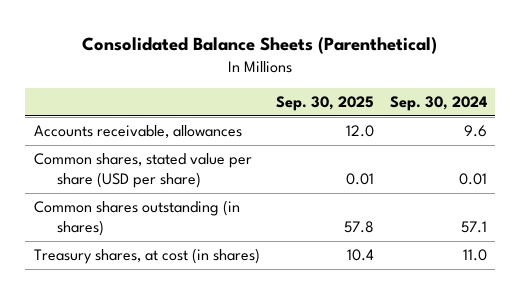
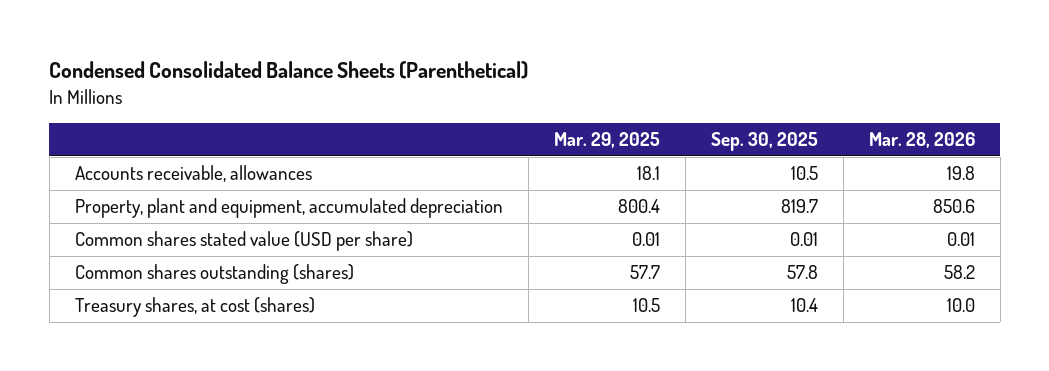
[82,37,438,55] Consolidated Balance Sheets (Parenthetical) -> [49,61,529,80] Condensed Consolidated Balance Sheets (Parenthetical)
[389,96,487,112] Sep. 30, 2024 -> none
none -> [553,132,660,149] Mar. 29, 2025
none -> [868,132,975,149] Mar. 28, 2026
[345,125,374,138] 12.0 -> [790,166,818,181] 10.5
none -> [74,198,503,219] Property, plant and equipment, accumulated depreciation
[33,153,252,189] Common shares, stated value per share (USD per share) -> [74,231,413,252] Common shares stated value (USD per share)
[33,200,240,237] Common shares outstanding (in shares) -> [74,264,354,285] Common shares outstanding (shares)
[33,248,260,265] Treasury shares, at cost (in shares) -> [74,297,315,318] Treasury shares, at cost (shares)

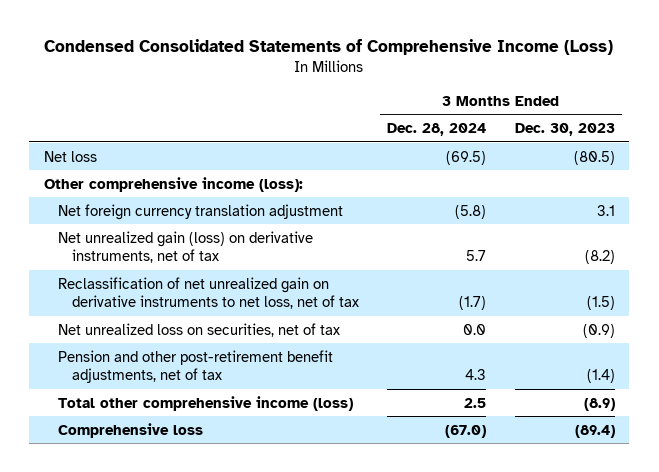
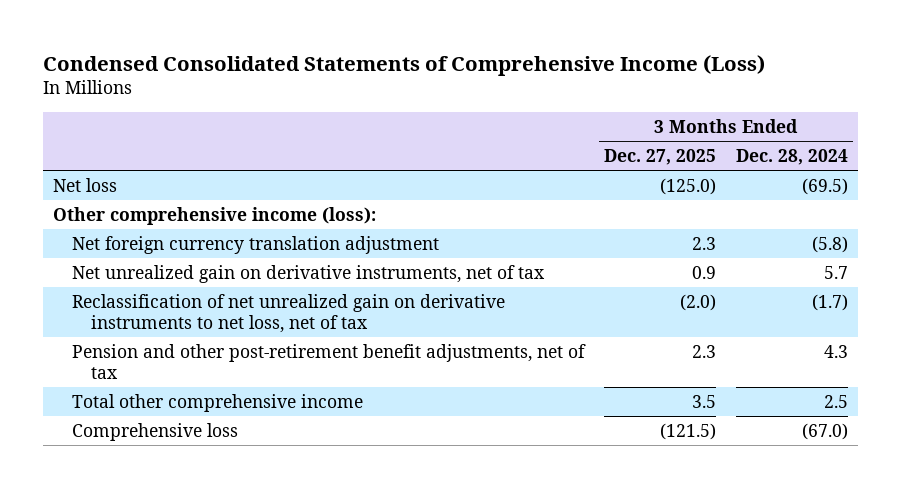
[515,123,616,137] Dec. 30, 2023 -> none
none -> [603,148,716,165] Dec. 27, 2025
[57,230,313,264] Net unrealized gain (loss) on derivative instruments, net of tax -> [72,264,546,283] Net unrealized gain on derivative instruments, net of tax
[57,322,340,337] Net unrealized loss on securities, net of tax -> none
[57,395,353,411] Total other comprehensive income (loss) -> [72,393,364,412] Total other comprehensive income

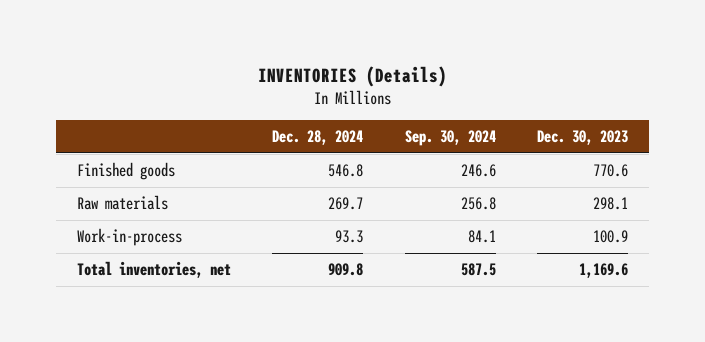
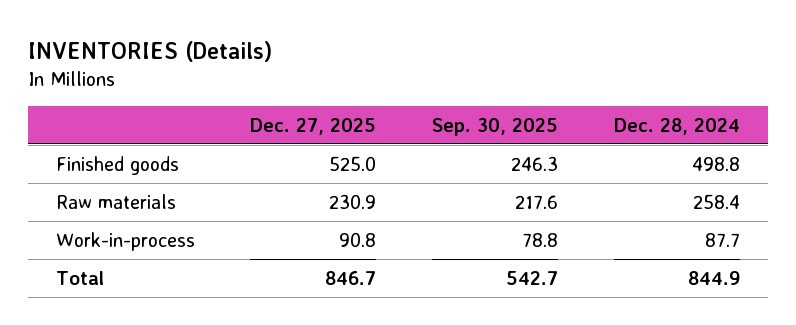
[404,130,496,147] Sep. 30, 2024 -> none
[537,130,629,146] Dec. 30, 2023 -> none
none -> [250,117,377,135] Dec. 27, 2025
none -> [432,117,559,136] Sep. 30, 2025
[328,164,364,178] 546.8 -> [692,156,741,171] 498.8
[328,197,364,211] 269.7 -> [693,193,741,209] 258.4
[335,230,364,244] 93.3 -> [705,232,741,247] 87.7
[77,261,232,279] Total inventories, net -> [55,270,104,285] Total
[328,263,364,277] 909.8 -> [688,270,741,285] 844.9

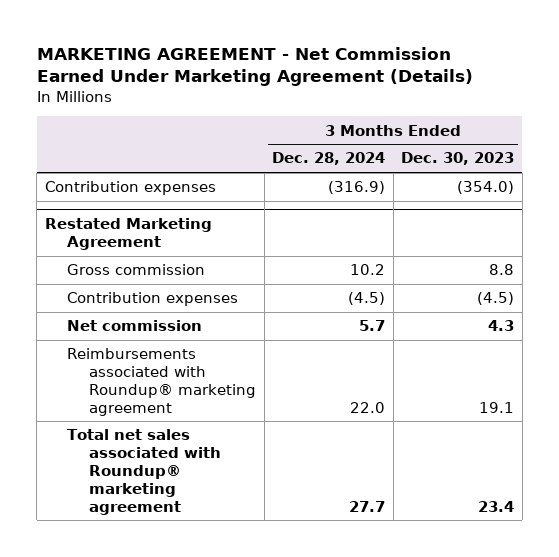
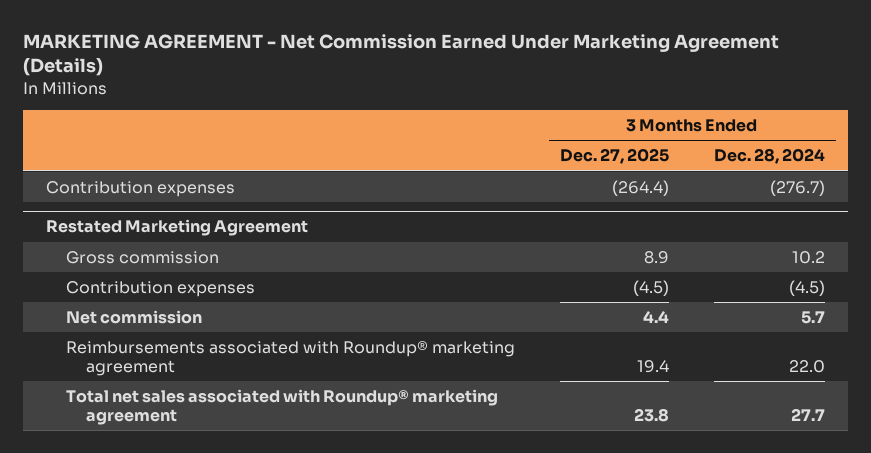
[401,152,515,166] Dec. 30, 2023 -> none
none -> [559,148,669,165] Dec. 27, 2025
[328,181,386,195] (316.9) -> [769,180,825,197] (276.7)

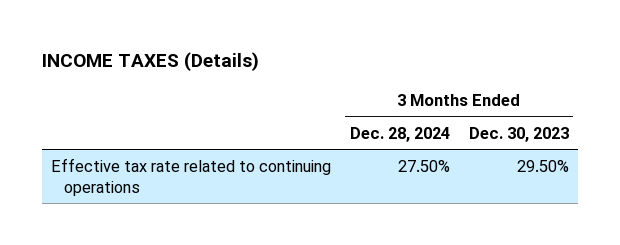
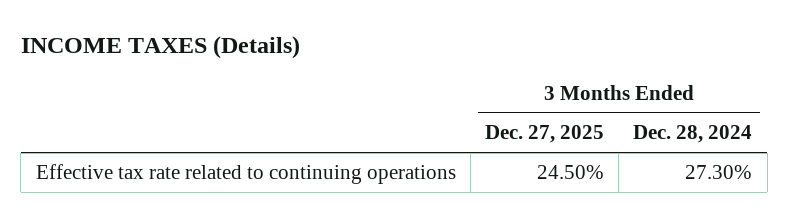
[468,126,569,142] Dec. 30, 2023 -> none
none -> [484,125,604,144] Dec. 27, 2025
[397,160,450,173] 27.50% -> [685,165,753,180] 27.30%

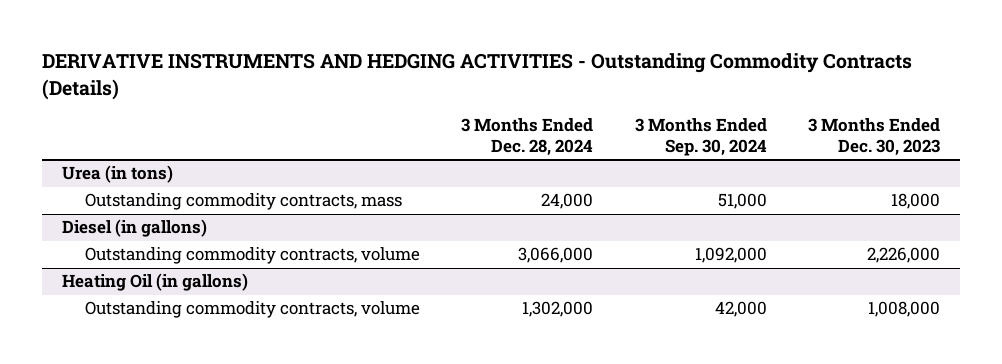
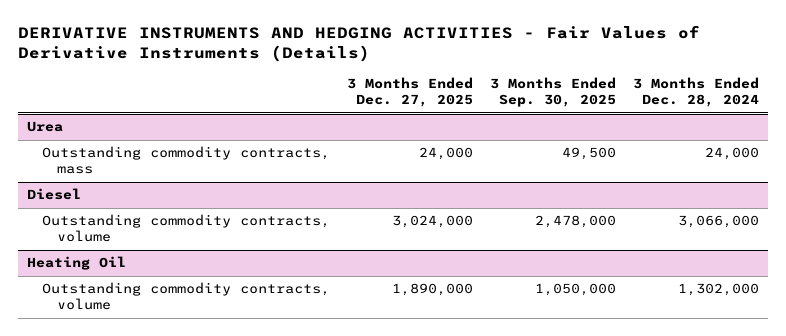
[41,53,912,100] DERIVATIVE INSTRUMENTS AND HEDGING ACTIVITIES - Outstanding Commodity Contracts (Details) -> [18,25,701,63] DERIVATIVE INSTRUMENTS AND HEDGING ACTIVITIES - Fair Values of Derivative Instruments (Details)
[634,118,767,156] 3 Months Ended Sep. 30, 2024 -> none
[807,118,940,156] 3 Months Ended Dec. 30, 2023 -> none
none -> [346,77,473,108] 3 Months Ended Dec. 27, 2025
none -> [489,77,616,108] 3 Months Ended Sep. 30, 2025
[62,165,174,184] Urea (in tons) -> [26,121,63,133] Urea
[62,219,208,238] Diesel (in gallons) -> [26,188,81,201] Diesel
[62,273,249,292] Heating Oil (in gallons) -> [26,256,126,271] Heating Oil

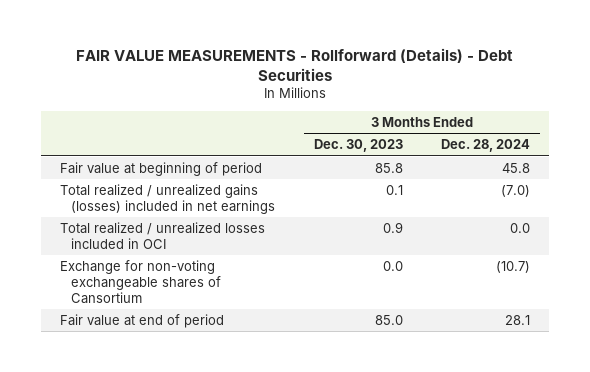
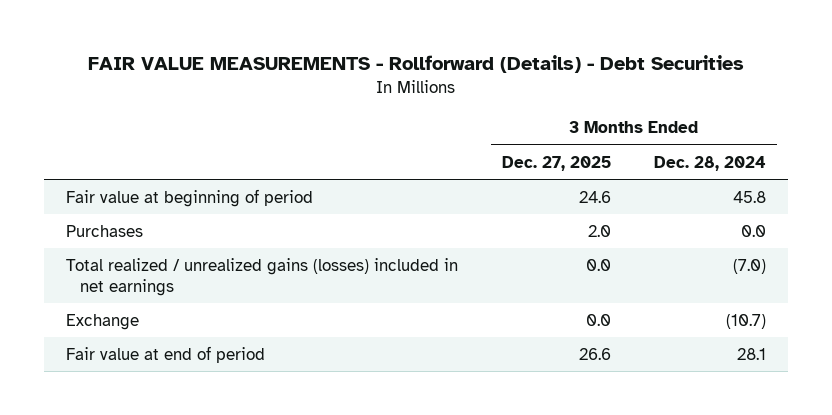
[313,139,403,153] Dec. 30, 2023 -> none
none -> [501,155,611,171] Dec. 27, 2025
none -> [65,224,143,237] Purchases
[59,221,265,249] Total realized / unrealized losses included in OCI -> none
[59,259,222,304] Exchange for non-voting exchangeable shares of Cansortium -> [65,313,139,330] Exchange

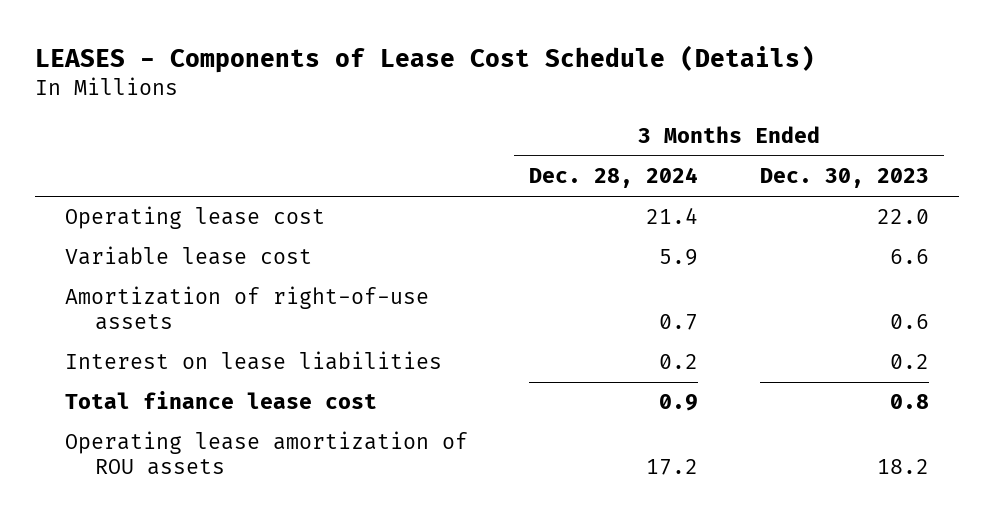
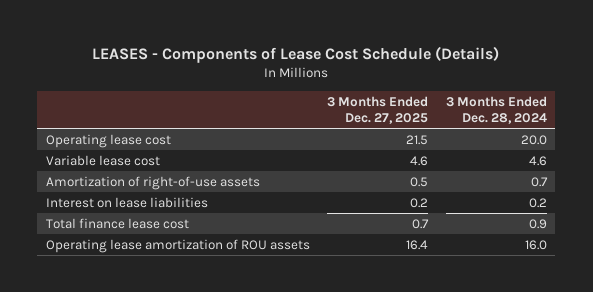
[759,168,929,189] Dec. 30, 2023 -> none
none -> [327,95,429,125] 3 Months Ended Dec. 27, 2025
[646,207,699,225] 21.4 -> [520,134,547,145] 20.0
[659,249,699,267] 5.9 -> [528,155,547,166] 4.6
[646,459,699,476] 17.2 -> [524,239,547,250] 16.0

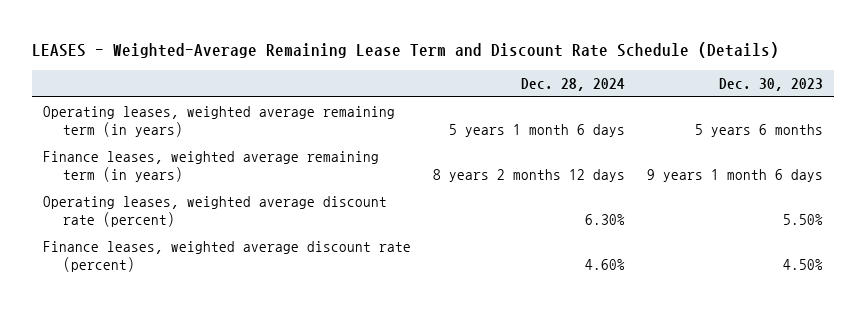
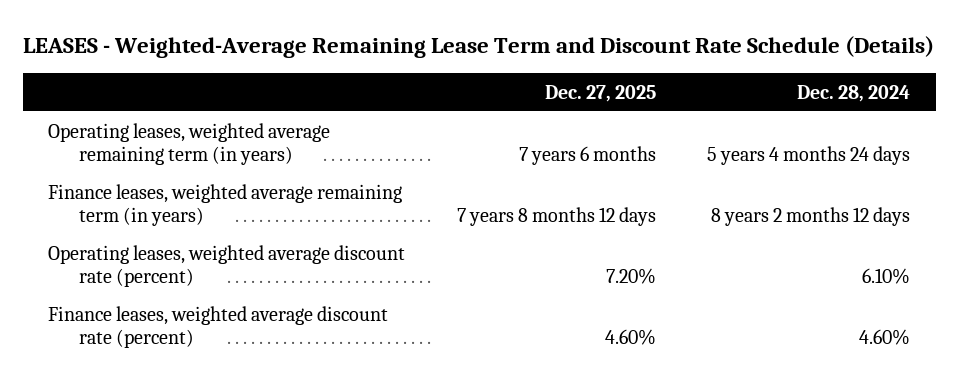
[718,77,823,91] Dec. 30, 2023 -> none
none -> [544,84,656,102] Dec. 27, 2025
[448,123,625,137] 5 years 1 month 6 days -> [707,146,911,166] 5 years 4 months 24 days
[584,213,625,225] 6.30% -> [862,268,911,285] 6.10%

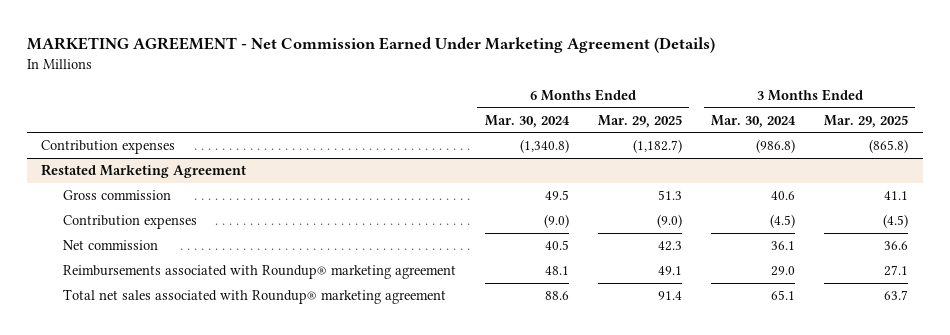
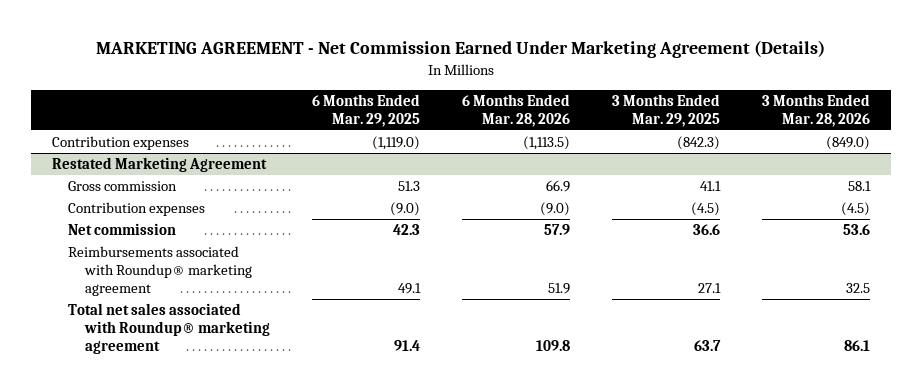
[484,114,570,128] Mar. 30, 2024 -> none
[711,114,797,128] Mar. 30, 2024 -> none
none -> [461,94,570,127] 6 Months Ended Mar. 28, 2026
none -> [761,94,870,127] 3 Months Ended Mar. 28, 2026
[632,139,682,154] (1,182.7) -> [371,136,420,151] (1,119.0)
[869,139,909,154] (865.8) -> [676,136,720,151] (842.3)

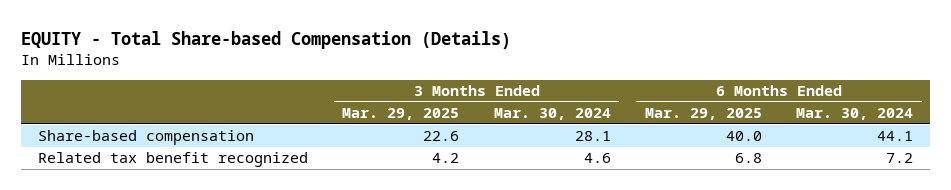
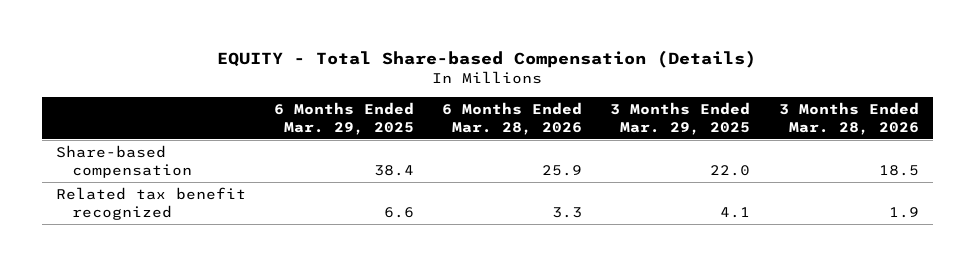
[493,108,611,121] Mar. 30, 2024 -> none
[795,108,913,121] Mar. 30, 2024 -> none
none -> [442,102,583,135] 6 Months Ended Mar. 28, 2026
none -> [778,102,919,135] 3 Months Ended Mar. 28, 2026
[423,131,460,142] 22.6 -> [710,164,751,176] 22.0
[725,131,762,142] 40.0 -> [374,164,415,176] 38.4
[432,153,460,164] 4.2 -> [720,206,751,218] 4.1
[734,153,762,164] 6.8 -> [384,206,415,218] 6.6

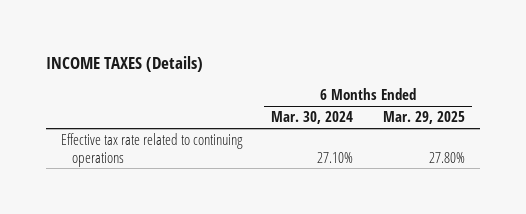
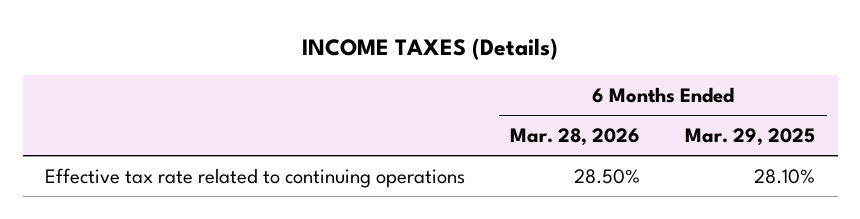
[271,111,354,125] Mar. 30, 2024 -> none
none -> [510,127,641,146] Mar. 28, 2026
[429,151,466,163] 27.80% -> [754,168,816,184] 28.10%

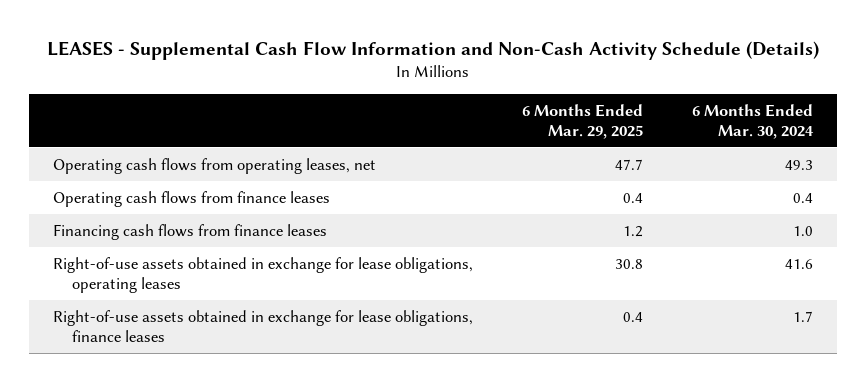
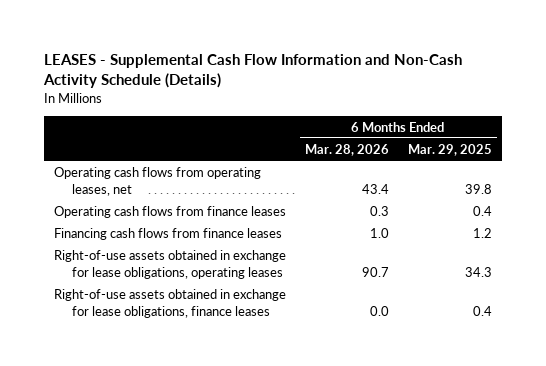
[691,103,814,139] 6 Months Ended Mar. 30, 2024 -> none
none -> [304,143,389,156] Mar. 28, 2026
[614,158,643,170] 47.7 -> [465,183,493,194] 39.8
[614,258,643,269] 30.8 -> [465,266,493,277] 34.3

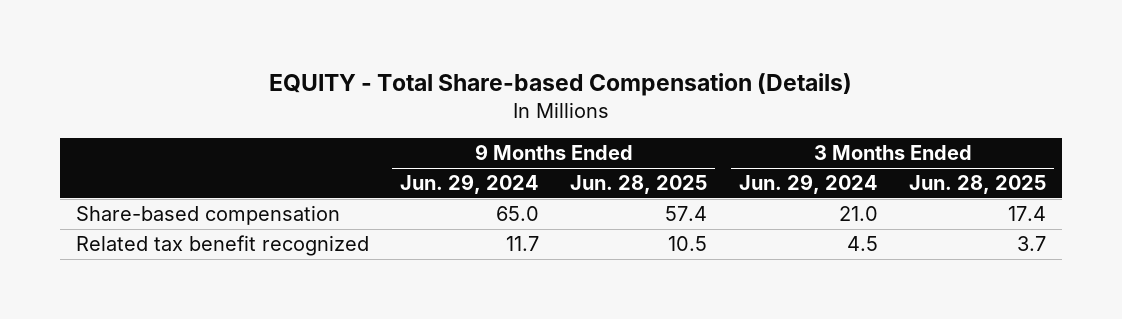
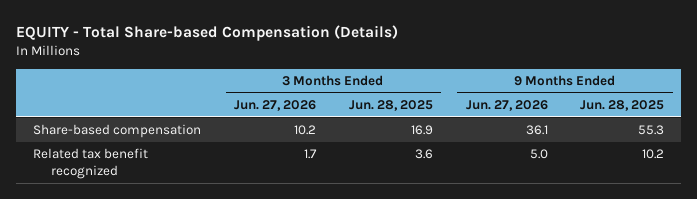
[399,174,539,195] Jun. 29, 2024 -> none
[738,174,878,195] Jun. 29, 2024 -> none
none -> [233,100,316,112] Jun. 27, 2026
none -> [465,100,548,112] Jun. 27, 2026
[665,206,708,222] 57.4 -> [638,125,665,136] 55.3
[1008,206,1047,222] 17.4 -> [410,125,433,136] 16.9
[668,236,708,252] 10.5 -> [642,149,665,160] 10.2
[1017,236,1047,252] 3.7 -> [414,149,433,160] 3.6

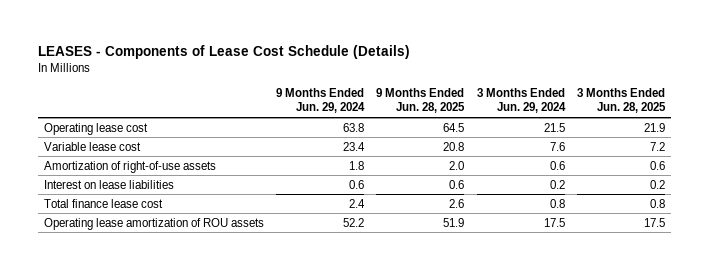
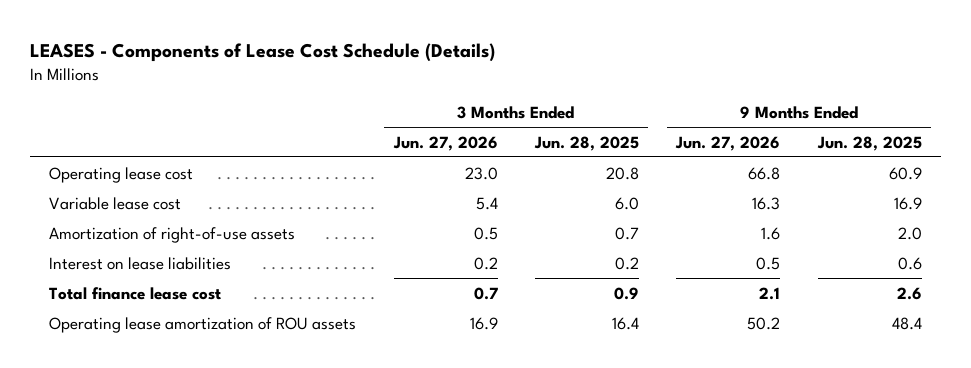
[276,88,366,114] 9 Months Ended Jun. 29, 2024 -> none
[476,88,566,114] 3 Months Ended Jun. 29, 2024 -> none
none -> [392,135,498,151] Jun. 27, 2026
none -> [675,135,781,151] Jun. 27, 2026
[443,122,465,132] 64.5 -> [888,166,922,180] 60.9
[643,122,665,132] 21.9 -> [605,166,639,180] 20.8
[443,141,465,151] 20.8 -> [893,196,922,210] 16.9
[649,141,665,151] 7.2 -> [614,196,639,210] 6.0
[649,160,665,170] 0.6 -> [614,226,639,240] 0.7
[649,198,665,208] 0.8 -> [613,286,639,300] 0.9
[443,217,465,227] 51.9 -> [891,316,922,330] 48.4
[643,217,665,227] 17.5 -> [611,316,639,330] 16.4

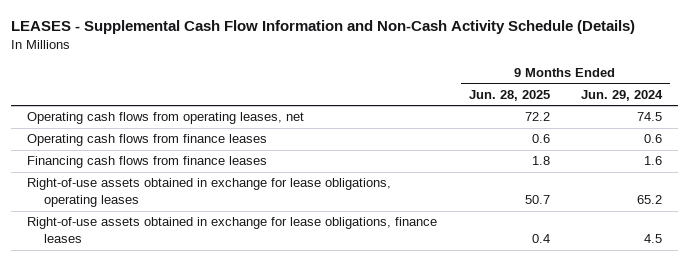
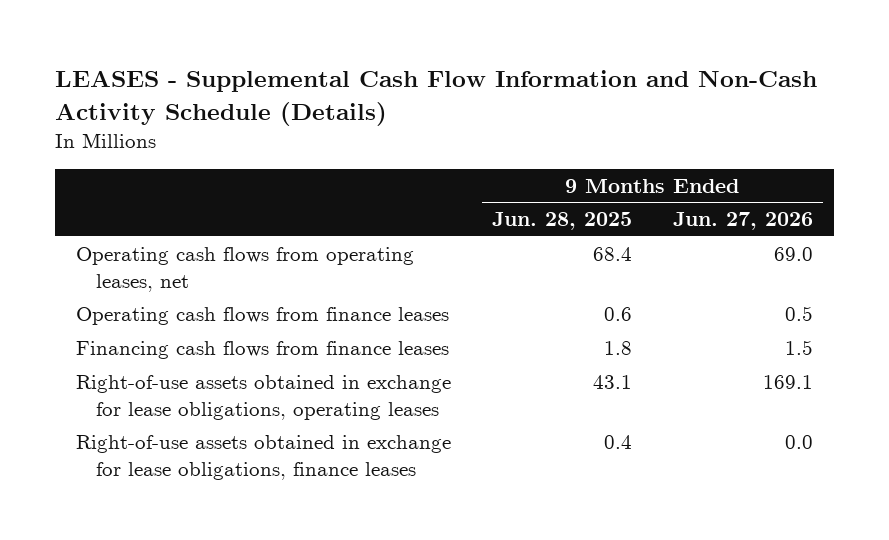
[581,89,664,101] Jun. 29, 2024 -> none
none -> [672,212,813,231] Jun. 27, 2026
[524,112,550,122] 72.2 -> [592,246,632,261] 68.4
[524,195,550,205] 50.7 -> [592,374,632,389] 43.1

